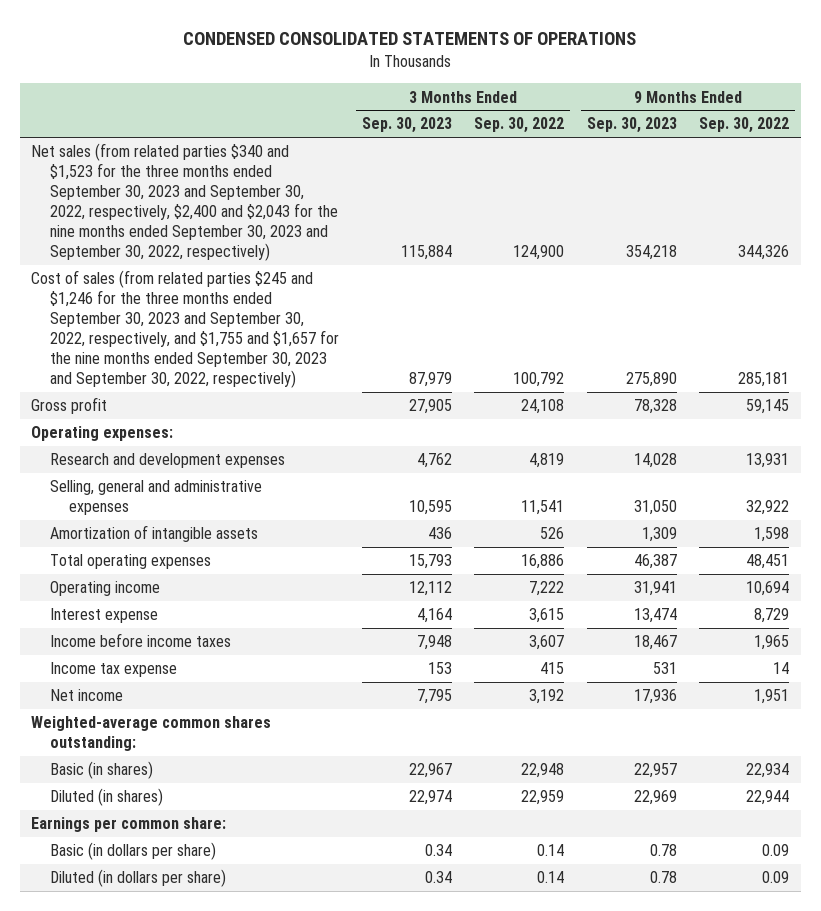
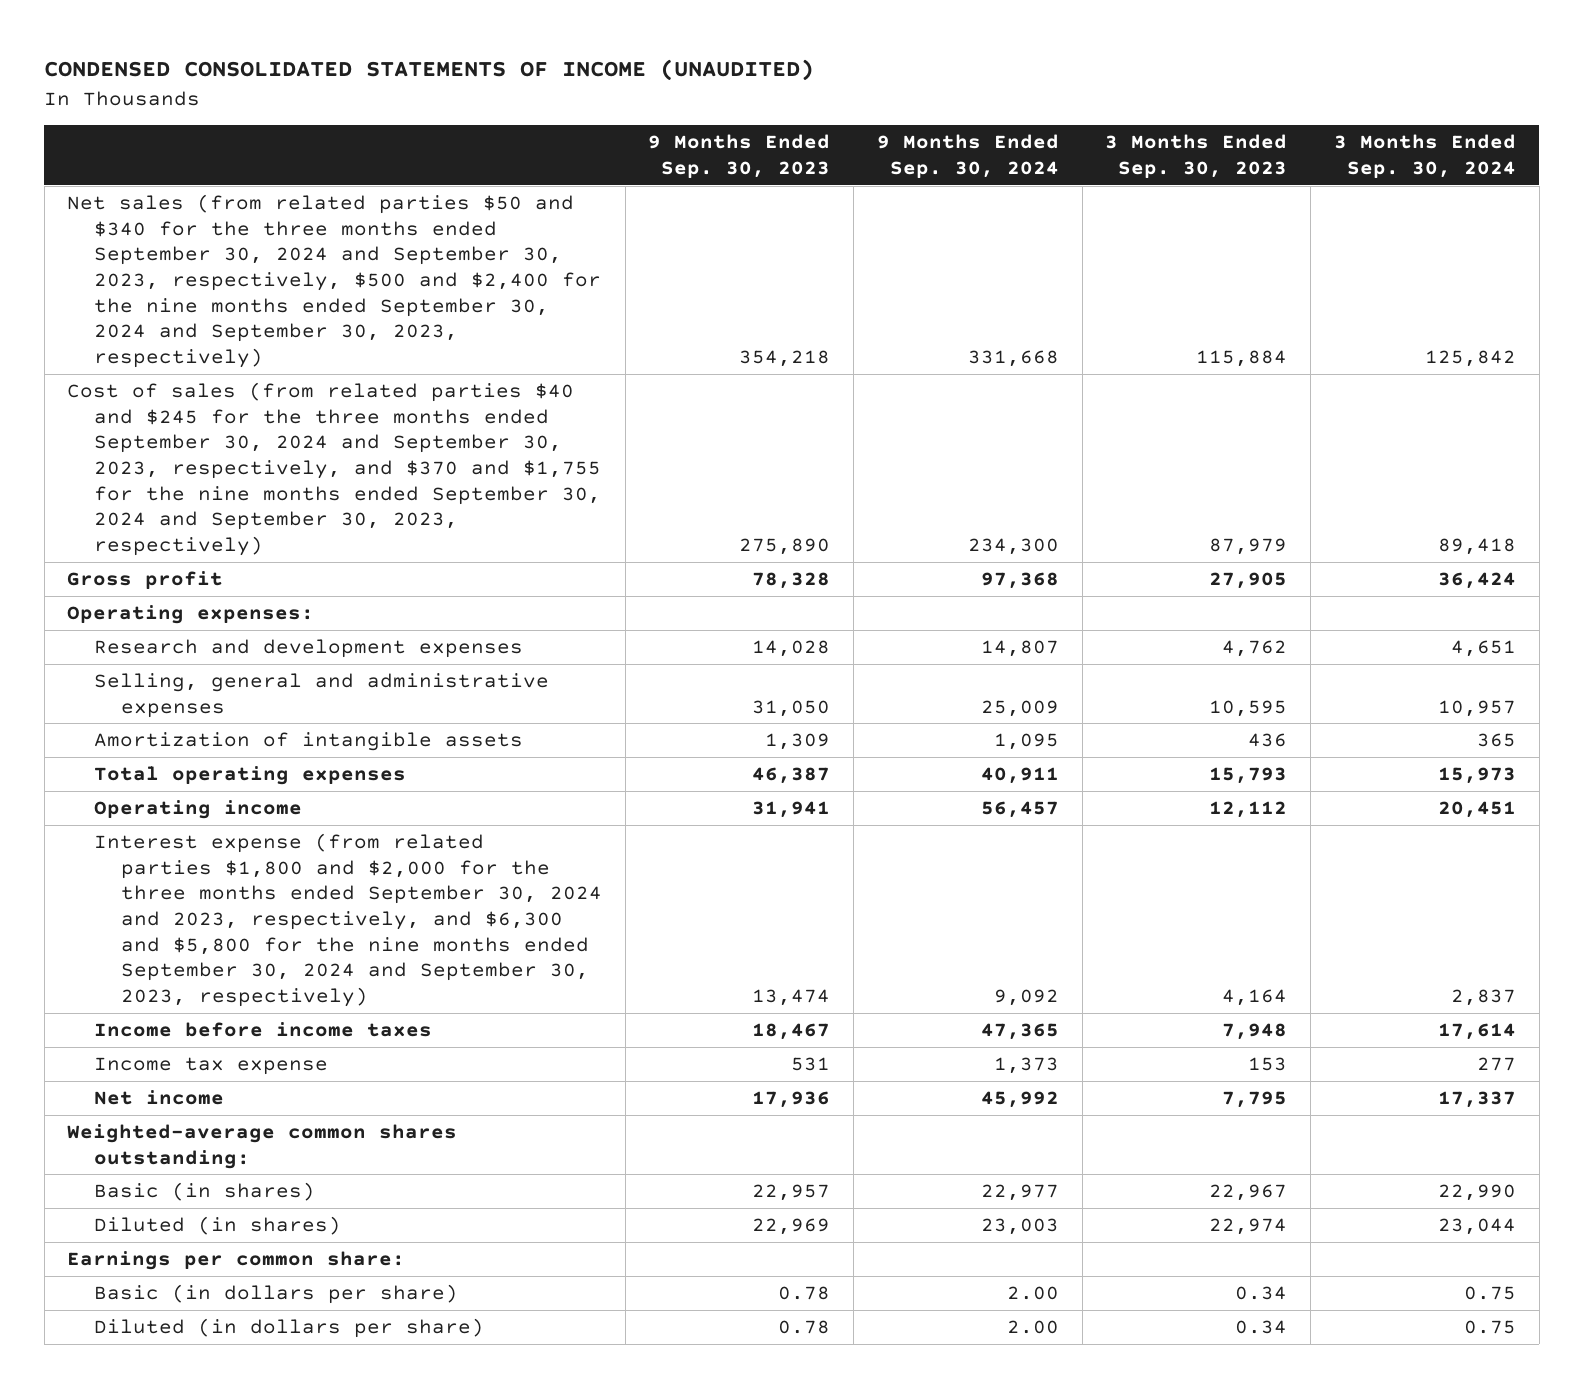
[183,32,637,46] CONDENSED CONSOLIDATED STATEMENTS OF OPERATIONS -> [44,59,815,82] CONDENSED CONSOLIDATED STATEMENTS OF INCOME (UNAUDITED)
[474,117,565,134] Sep. 30, 2022 -> none
[699,117,790,134] Sep. 30, 2022 -> none
none -> [876,134,1059,179] 9 Months Ended Sep. 30, 2024
none -> [1333,134,1516,179] 3 Months Ended Sep. 30, 2024
[31,143,339,262] Net sales (from related parties $340 and $1,523 for the three months ended September 30, 2023 and September 30, 2022, respectively, $2,400 and $2,043 for the nine months ended September 30, 2023 and September 30, 2022, respectively) -> [67,193,602,369] Net sales (from related parties $50 and $340 for the three months ended September 30, 2024 and September 30, 2023, respectively, $500 and $2,400 for the nine months ended September 30, 2024 and September 30, 2023, respectively)
[31,270,340,389] Cost of sales (from related parties $245 and $1,246 for the three months ended September 30, 2023 and September 30, 2022, respectively, and $1,755 and $1,657 for the nine months ended September 30, 2023 and September 30, 2022, respectively) -> [67,381,602,557] Cost of sales (from related parties $40 and $245 for the three months ended September 30, 2024 and September 30, 2023, respectively, and $370 and $1,755 for the nine months ended September 30, 2024 and September 30, 2023, respectively)
[50,608,159,624] Interest expense -> [94,832,603,1008] Interest expense (from related parties $1,800 and $2,000 for the three months ended September 30, 2024 and 2023, respectively, and $6,300 and $5,800 for the nine months ended September 30, 2024 and September 30, 2023, respectively)

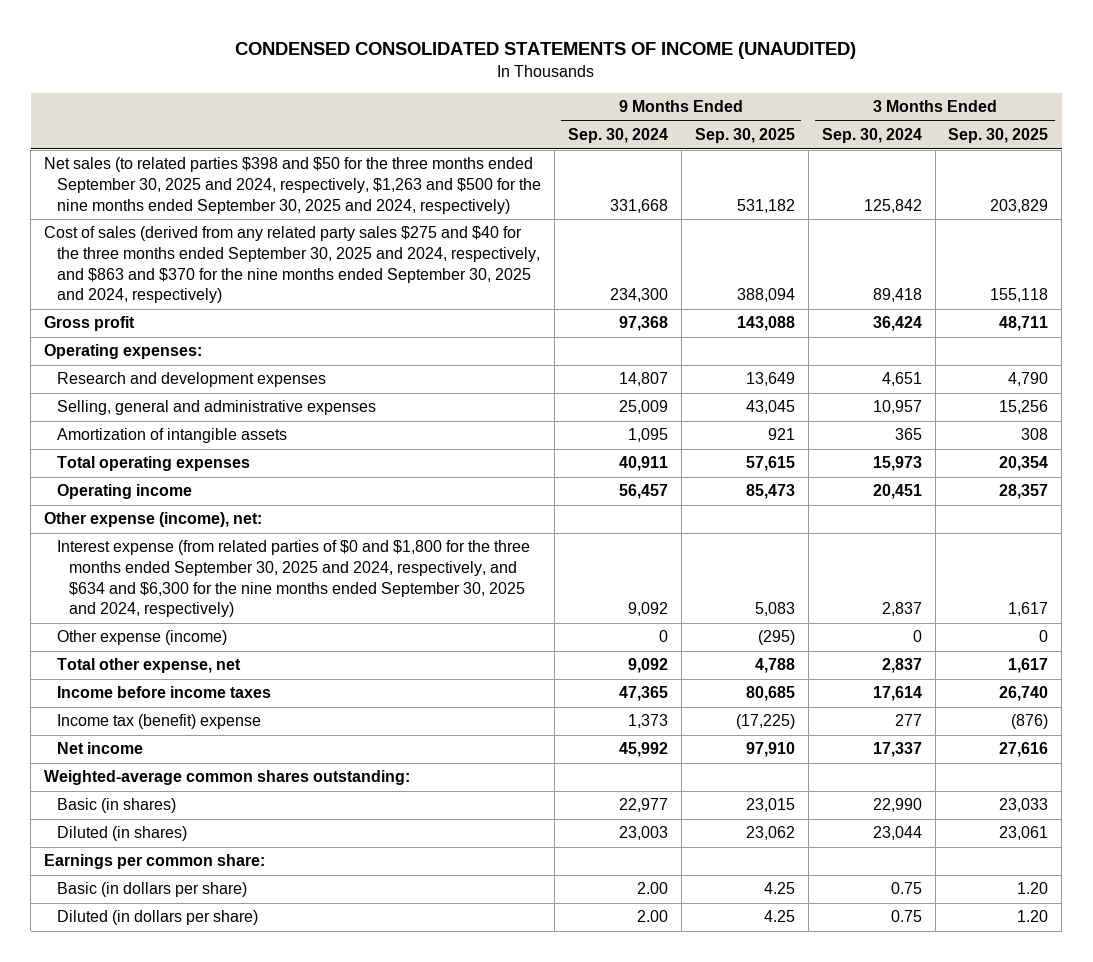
[648,134,831,179] 9 Months Ended Sep. 30, 2023 -> none
[1105,134,1288,179] 3 Months Ended Sep. 30, 2023 -> none
none -> [694,128,795,144] Sep. 30, 2025
none -> [948,128,1049,144] Sep. 30, 2025
[67,193,602,369] Net sales (from related parties $50 and $340 for the three months ended September 30, 2024 and September 30, 2023, respectively, $500 and $2,400 for the nine months ended September 30, 2024 and September 30, 2023, respectively) -> [44,157,541,214] Net sales (to related parties $398 and $50 for the three months ended September 30, 2025 and 2024, respectively, $1,263 and $500 for the nine months ended September 30, 2025 and 2024, respectively)
[67,381,602,557] Cost of sales (from related parties $40 and $245 for the three months ended September 30, 2024 and September 30, 2023, respectively, and $370 and $1,755 for the nine months ended September 30, 2024 and September 30, 2023, respectively) -> [44,226,540,304] Cost of sales (derived from any related party sales $275 and $40 for the three months ended September 30, 2025 and 2024, respectively, and $863 and $370 for the nine months ended September 30, 2025 and 2024, respectively)
none -> [44,512,263,528] Other expense (income), net:
[94,832,603,1008] Interest expense (from related parties $1,800 and $2,000 for the three months ended September 30, 2024 and 2023, respectively, and $6,300 and $5,800 for the nine months ended September 30, 2024 and September 30, 2023, respectively) -> [56,540,530,618] Interest expense (from related parties of $0 and $1,800 for the three months ended September 30, 2025 and 2024, respectively, and $634 and $6,300 for the nine months ended September 30, 2025 and 2024, respectively)
none -> [56,630,227,646] Other expense (income)
none -> [56,658,241,674] Total other expense, net
[94,1056,329,1075] Income tax expense -> [56,714,261,730] Income tax (benefit) expense

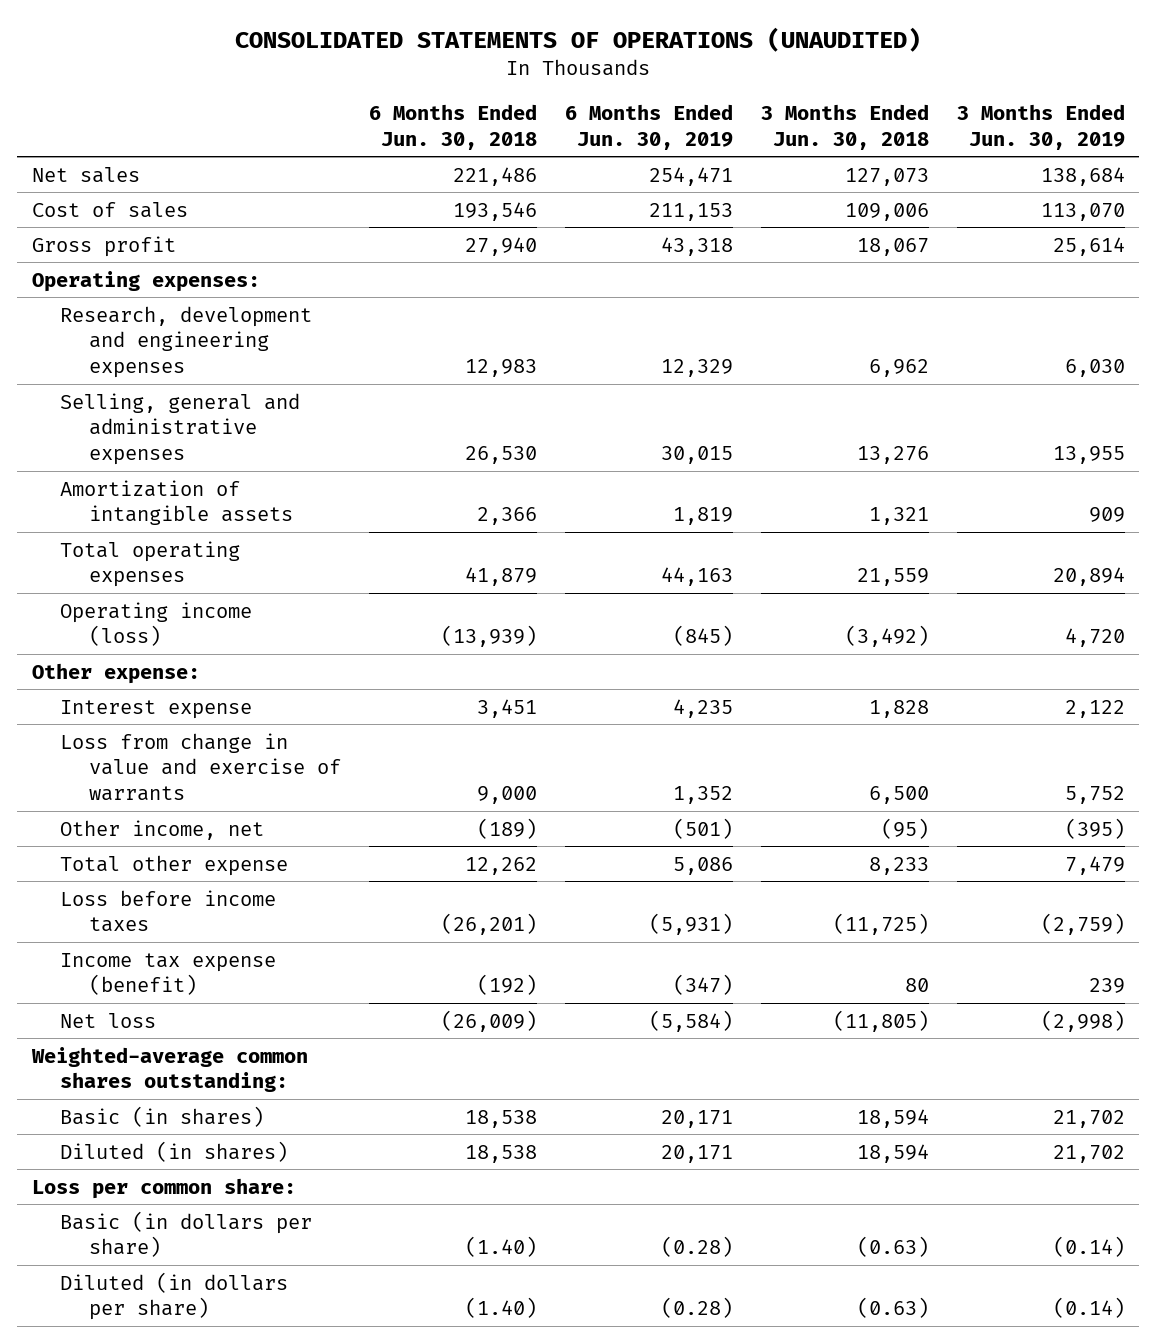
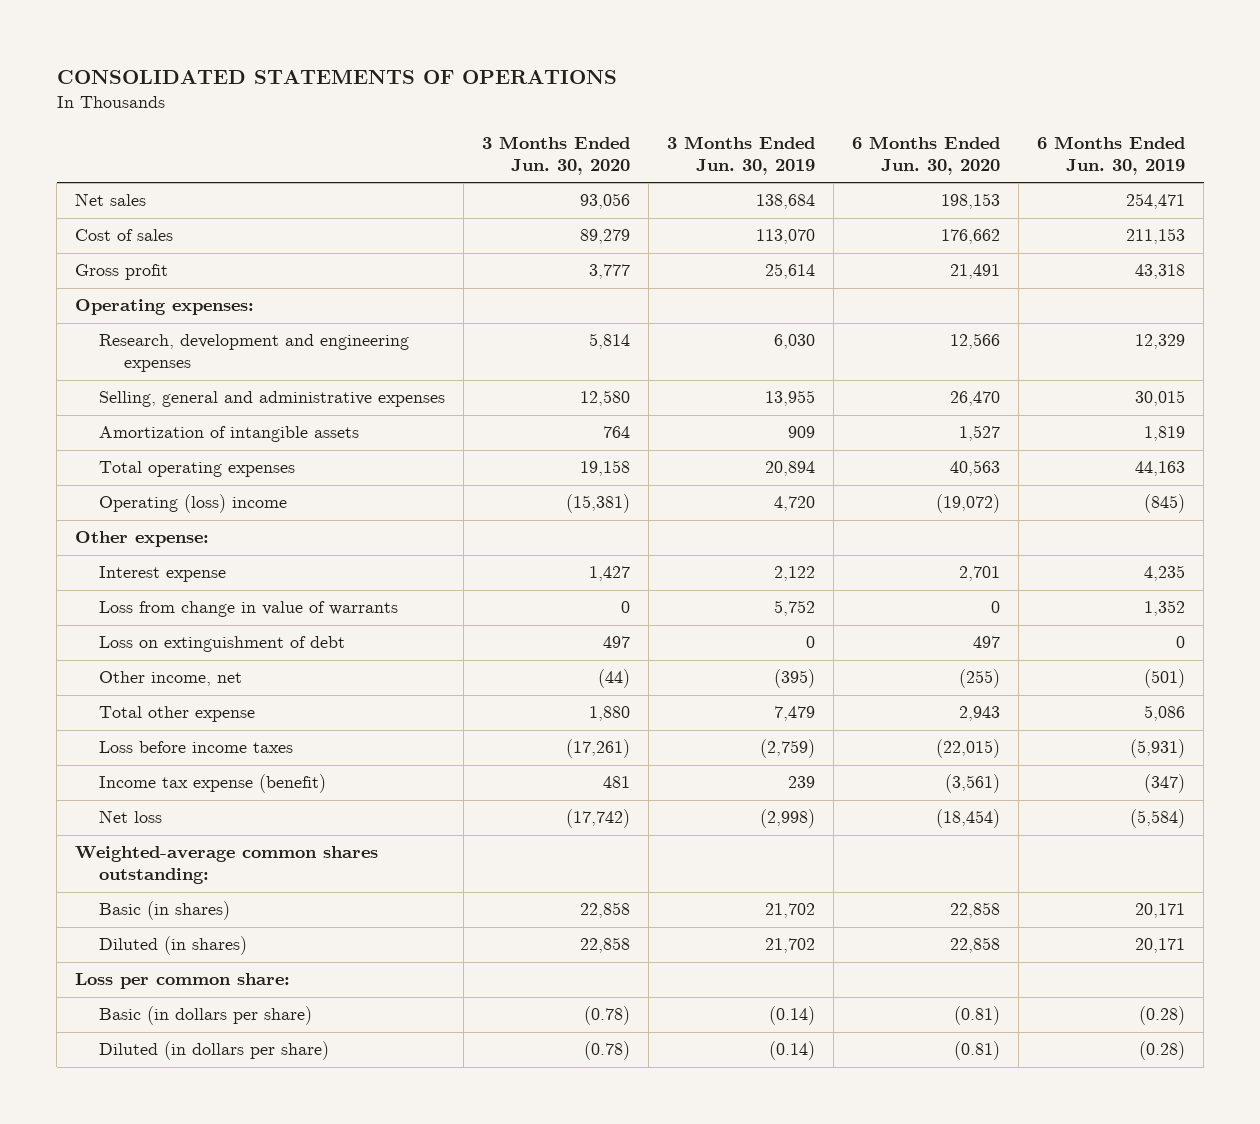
[235,27,922,53] CONSOLIDATED STATEMENTS OF OPERATIONS (UNAUDITED) -> [56,69,617,85] CONSOLIDATED STATEMENTS OF OPERATIONS
[369,103,538,150] 6 Months Ended Jun. 30, 2018 -> none
[761,103,930,150] 3 Months Ended Jun. 30, 2018 -> none
none -> [482,135,631,175] 3 Months Ended Jun. 30, 2020
none -> [852,135,1001,175] 6 Months Ended Jun. 30, 2020
[60,601,253,647] Operating income (loss) -> [99,494,288,514] Operating (loss) income
[60,732,342,802] Loss from change in value and exercise of warrants -> [99,601,399,618] Loss from change in value of warrants
none -> [99,636,346,653] Loss on extinguishment of debt

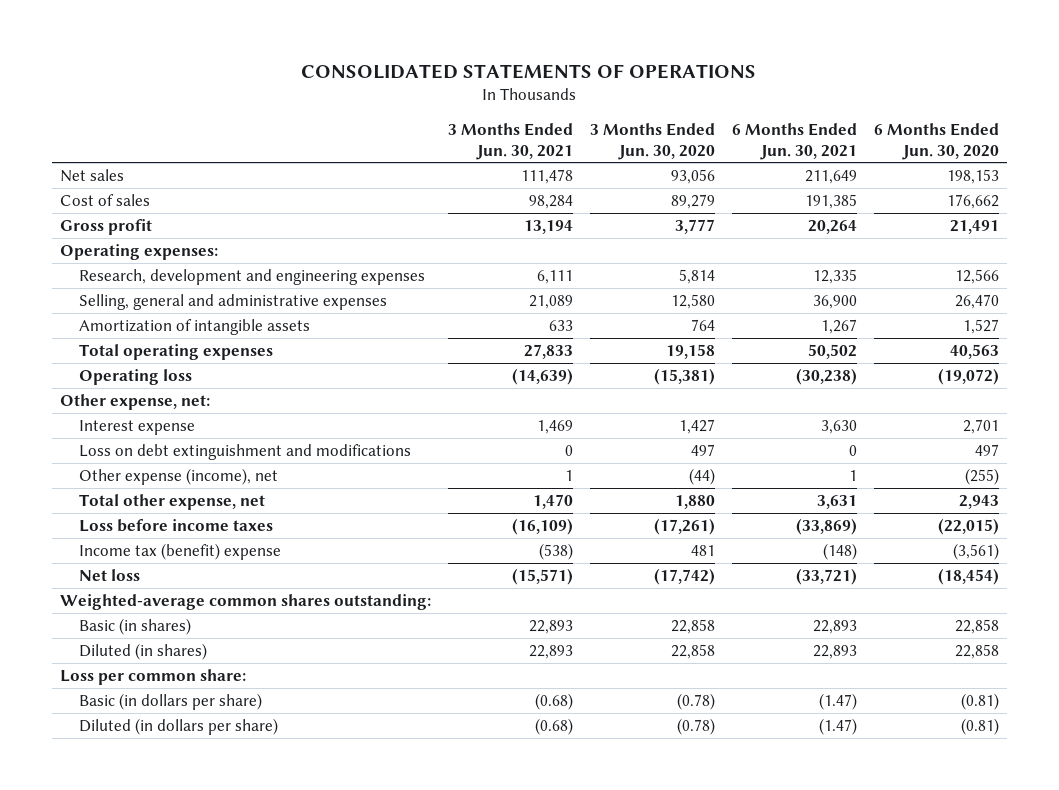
[667,135,816,175] 3 Months Ended Jun. 30, 2019 -> none
[1037,135,1186,175] 6 Months Ended Jun. 30, 2019 -> none
none -> [448,123,574,160] 3 Months Ended Jun. 30, 2021
none -> [731,123,857,160] 6 Months Ended Jun. 30, 2021
[99,494,288,514] Operating (loss) income -> [78,368,192,385] Operating loss
[75,531,210,548] Other expense: -> [60,393,211,410] Other expense, net:
[99,601,399,618] Loss from change in value of warrants -> none
[99,636,346,653] Loss on extinguishment of debt -> [78,443,411,460] Loss on debt extinguishment and modifications
[99,671,243,687] Other income, net -> [78,467,278,485] Other expense (income), net
[99,706,256,723] Total other expense -> [78,493,265,510] Total other expense, net
[99,774,327,794] Income tax expense (benefit) -> [78,542,281,560] Income tax (benefit) expense

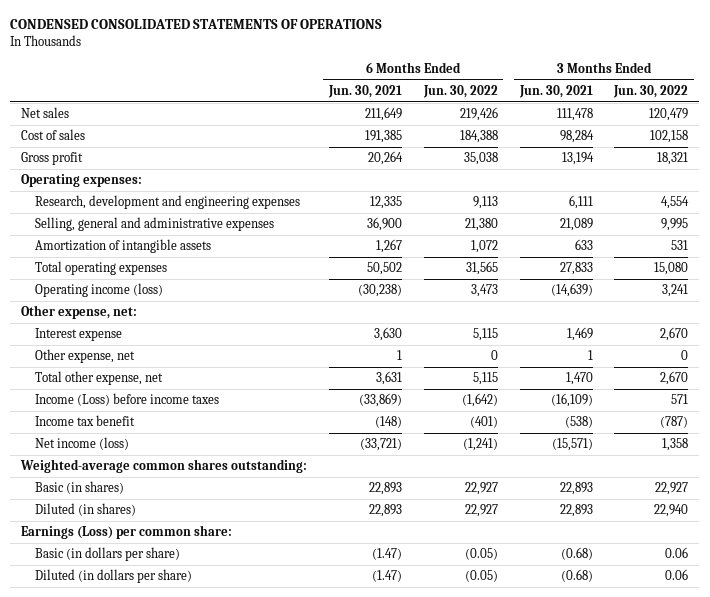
[301,63,757,79] CONSOLIDATED STATEMENTS OF OPERATIONS -> [10,19,383,30] CONDENSED CONSOLIDATED STATEMENTS OF OPERATIONS
[589,123,715,160] 3 Months Ended Jun. 30, 2020 -> none
[873,123,999,160] 6 Months Ended Jun. 30, 2020 -> none
none -> [422,85,498,99] Jun. 30, 2022
none -> [613,85,689,99] Jun. 30, 2022
[78,368,192,385] Operating loss -> [35,283,164,298] Operating income (loss)
[78,443,411,460] Loss on debt extinguishment and modifications -> none
[78,467,278,485] Other expense (income), net -> [35,349,136,364] Other expense, net
[78,518,273,532] Loss before income taxes -> [35,393,220,407] Income (Loss) before income taxes
[78,542,281,560] Income tax (benefit) expense -> [35,415,136,427] Income tax benefit
[78,568,140,581] Net loss -> [35,437,130,451] Net income (loss)
[60,668,247,685] Loss per common share: -> [21,525,233,540] Earnings (Loss) per common share:

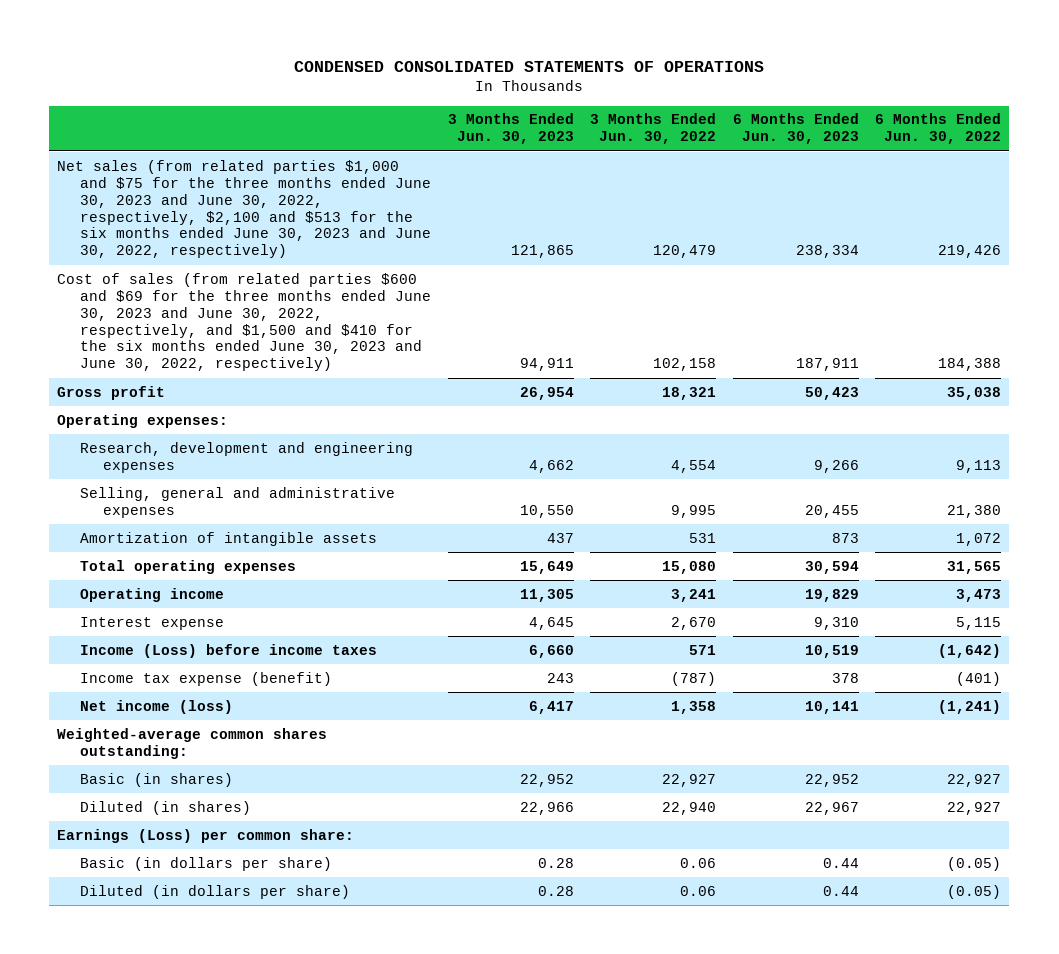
[327,85,402,99] Jun. 30, 2021 -> none
[518,85,593,99] Jun. 30, 2021 -> none
none -> [447,113,574,145] 3 Months Ended Jun. 30, 2023
none -> [732,113,859,145] 6 Months Ended Jun. 30, 2023
[21,107,70,119] Net sales -> [57,159,432,259] Net sales (from related parties $1,000 and $75 for the three months ended June 30, 2023 and June 30, 2022, respectively, $2,100 and $513 for the six months ended June 30, 2023 and June 30, 2022, respectively)
[21,129,86,141] Cost of sales -> [57,272,432,372] Cost of sales (from related parties $600 and $69 for the three months ended June 30, 2023 and June 30, 2022, respectively, and $1,500 and $410 for the six months ended June 30, 2023 and June 30, 2022, respectively)
[21,305,138,320] Other expense, net: -> none
[35,283,164,298] Operating income (loss) -> [80,587,225,602] Operating income
[35,349,136,364] Other expense, net -> none
[35,371,164,386] Total other expense, net -> none
[35,415,136,427] Income tax benefit -> [80,671,333,686] Income tax expense (benefit)

